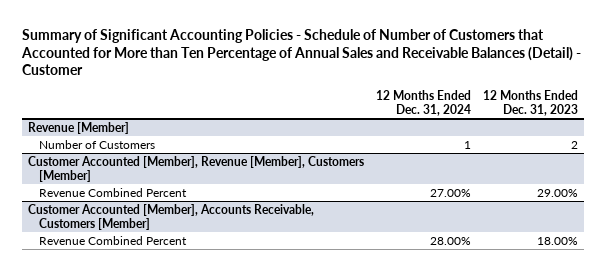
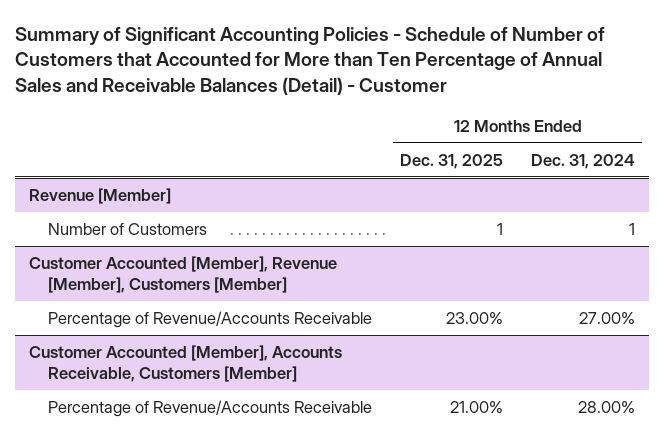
[482,89,578,116] 12 Months Ended Dec. 31, 2023 -> none
none -> [399,154,503,170] Dec. 31, 2025
[39,187,188,197] Revenue Combined Percent -> [47,311,372,329] Percentage of Revenue/Accounts Receivable
[39,235,188,245] Revenue Combined Percent -> [47,400,372,418] Percentage of Revenue/Accounts Receivable

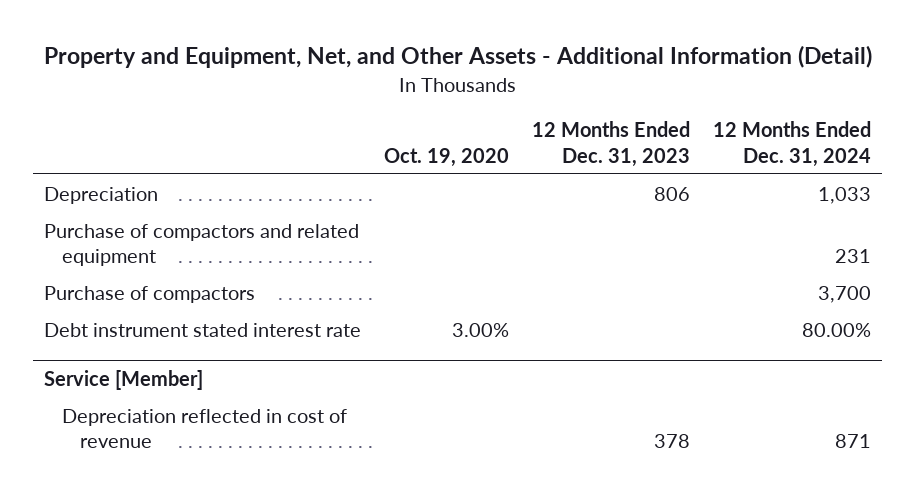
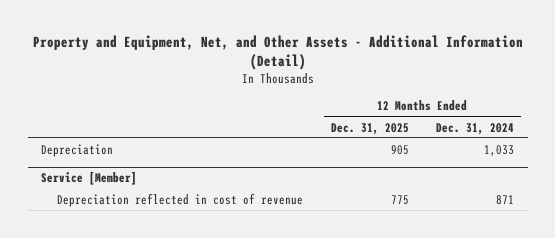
[384,147,510,167] Oct. 19, 2020 -> none
[532,121,691,167] 12 Months Ended Dec. 31, 2023 -> none
none -> [330,122,409,135] Dec. 31, 2025
[44,223,360,267] Purchase of compactors and related equipment -> none
[44,285,256,303] Purchase of compactors -> none
[44,322,362,337] Debt instrument stated interest rate -> none

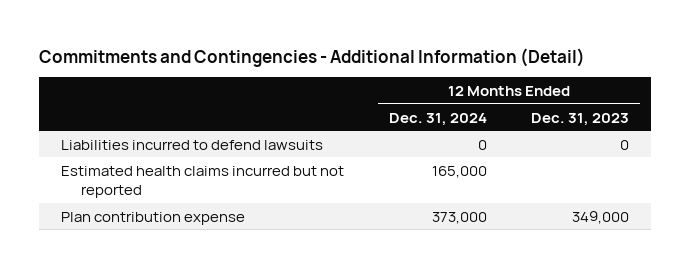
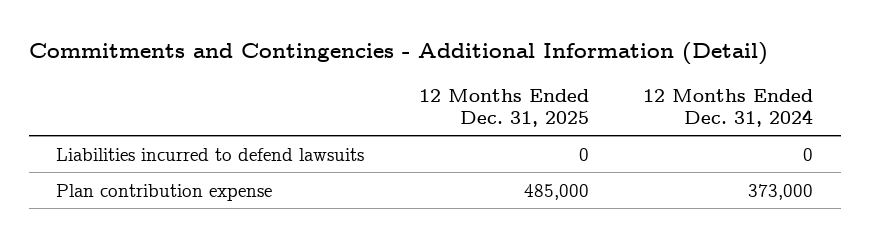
[530,112,629,126] Dec. 31, 2023 -> none
none -> [418,88,589,127] 12 Months Ended Dec. 31, 2025
[61,165,345,198] Estimated health claims incurred but not reported -> none

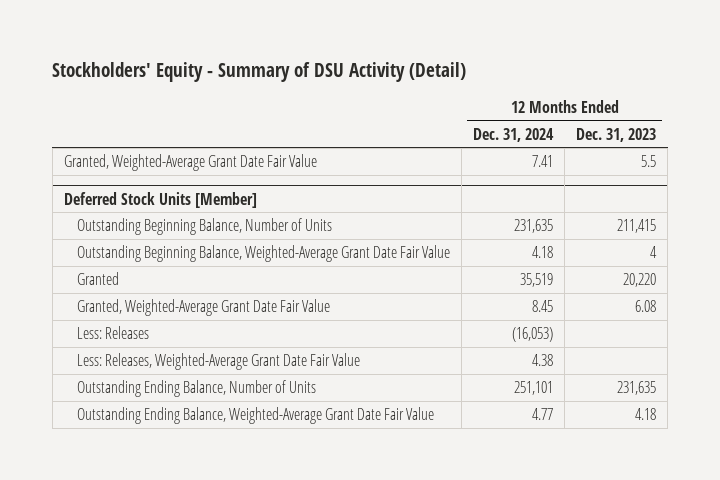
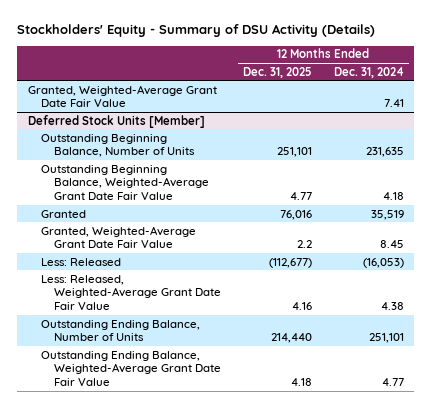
[52,62,467,83] Stockholders' Equity - Summary of DSU Activity (Detail) -> [16,24,375,38] Stockholders' Equity - Summary of DSU Activity (Details)
[576,127,657,142] Dec. 31, 2023 -> none
none -> [242,66,312,78] Dec. 31, 2025
[76,326,149,340] Less: Releases -> [41,257,122,266] Less: Released
[76,353,360,371] Less: Releases, Weighted-Average Grant Date Fair Value -> [41,274,222,311] Less: Released, Weighted-Average Grant Date Fair Value

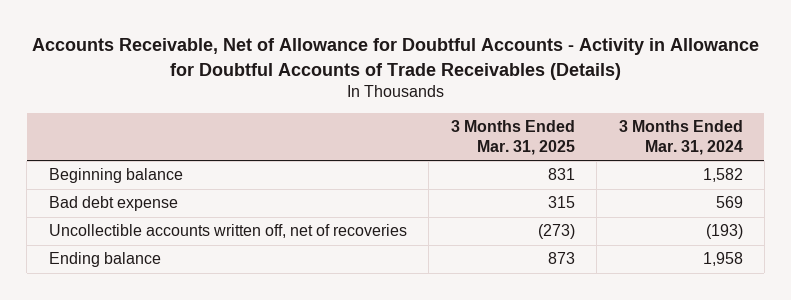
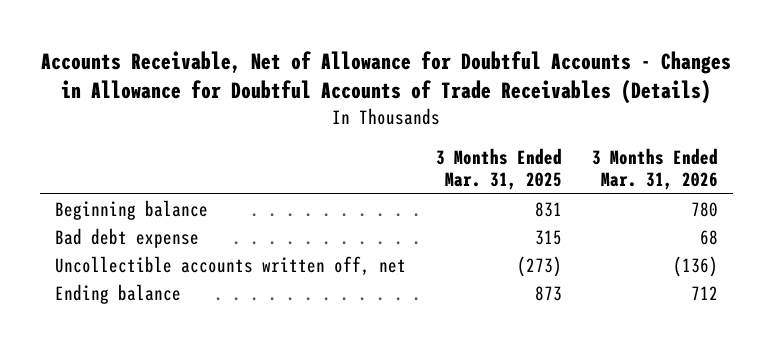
[31,38,759,80] Accounts Receivable, Net of Allowance for Doubtful Accounts - Activity in Allowance for Doubtful Accounts of Trade Receivables (Details) -> [41,51,732,105] Accounts Receivable, Net of Allowance for Doubtful Accounts - Changes in Allowance for Doubtful Accounts of Trade Receivables (Details)
[618,120,743,155] 3 Months Ended Mar. 31, 2024 -> none
none -> [591,147,718,191] 3 Months Ended Mar. 31, 2026
[48,224,407,239] Uncollectible accounts written off, net of recoveries -> [54,255,406,276] Uncollectible accounts written off, net

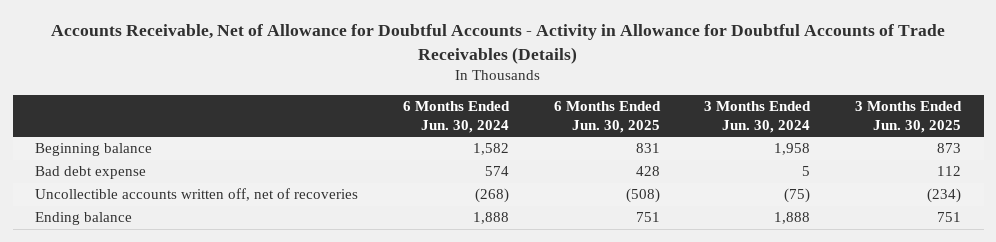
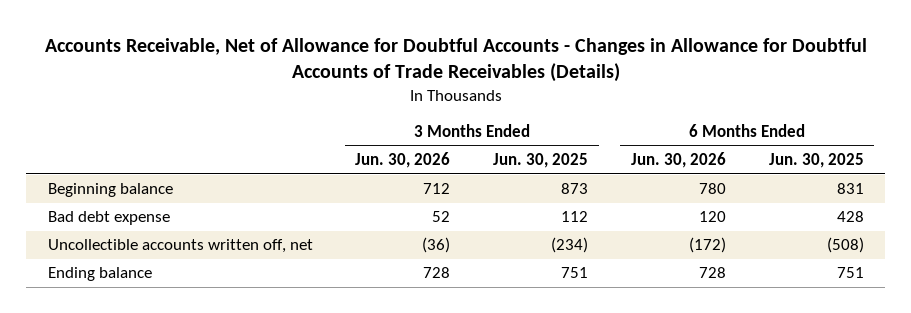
[51,24,946,64] Accounts Receivable, Net of Allowance for Doubtful Accounts - Activity in Allowance for Doubtful Accounts of Trade Receivables (Details) -> [44,38,867,83] Accounts Receivable, Net of Allowance for Doubtful Accounts - Changes in Allowance for Doubtful Accounts of Trade Receivables (Details)
[402,101,510,133] 6 Months Ended Jun. 30, 2024 -> none
[704,101,812,133] 3 Months Ended Jun. 30, 2024 -> none
none -> [355,152,451,169] Jun. 30, 2026
none -> [630,152,726,169] Jun. 30, 2026
[34,188,358,202] Uncollectible accounts written off, net of recoveries -> [47,239,313,254] Uncollectible accounts written off, net

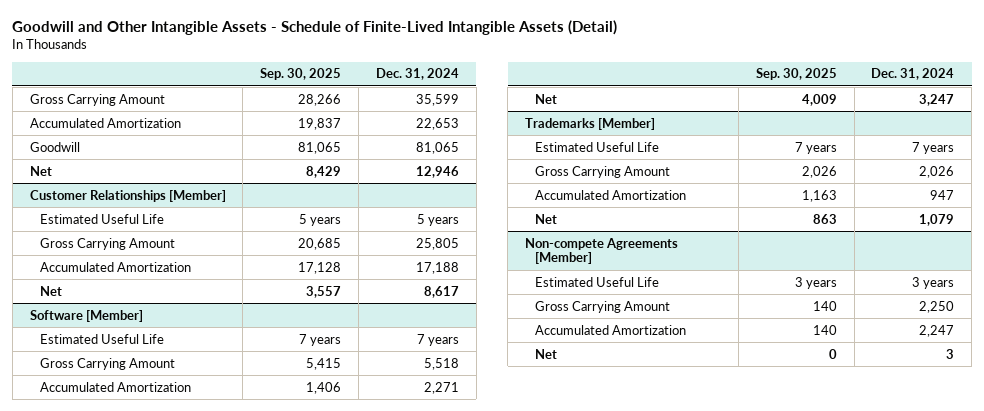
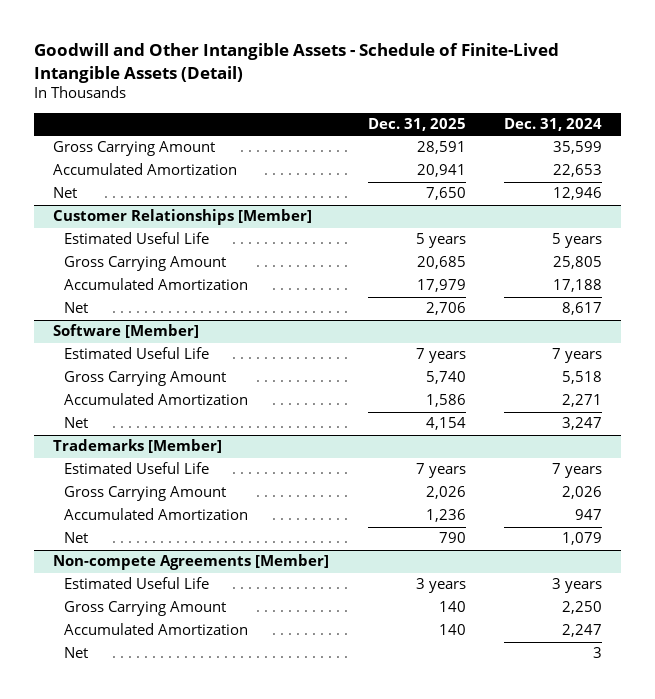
[260,68,342,81] Sep. 30, 2025 -> none
none -> [367,118,466,132] Dec. 31, 2025
[29,141,80,152] Goodwill -> none

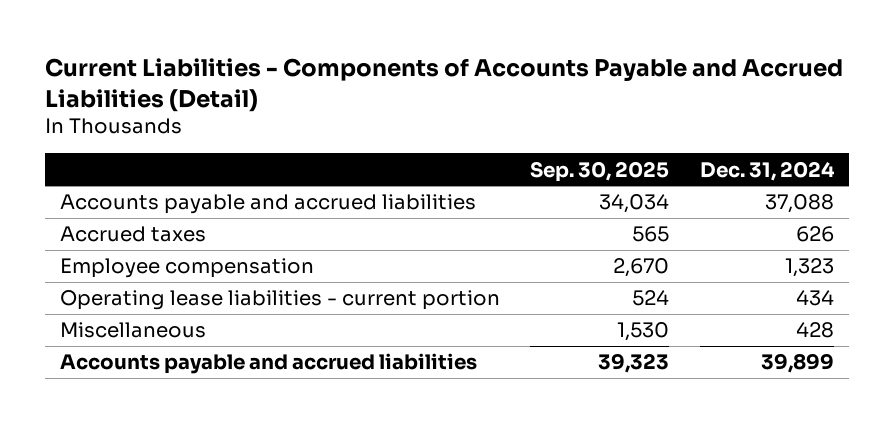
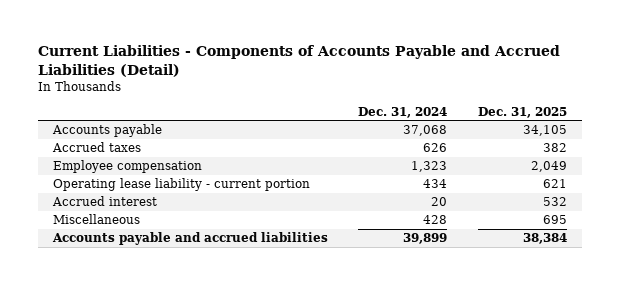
[530,160,670,182] Sep. 30, 2025 -> none
none -> [477,106,567,118] Dec. 31, 2025
[59,194,476,215] Accounts payable and accrued liabilities -> [52,124,163,138] Accounts payable
[764,194,834,214] 37,088 -> [403,125,448,137] 37,068
[59,290,500,311] Operating lease liabilities - current portion -> [53,178,311,192] Operating lease liability - current portion
none -> [52,196,158,207] Accrued interest

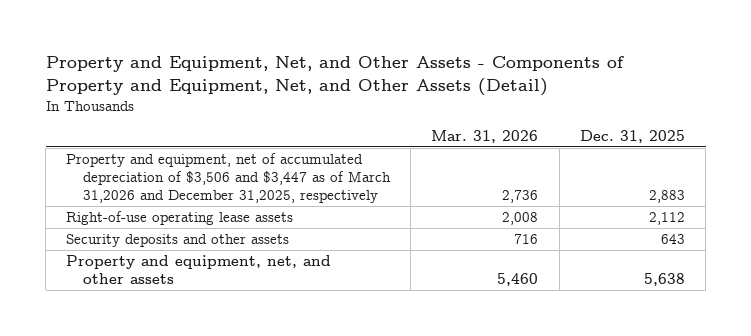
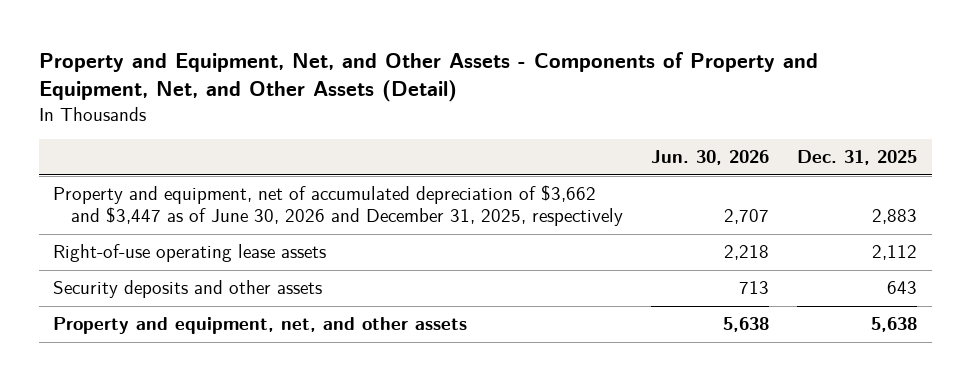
[431,130,539,144] Mar. 31, 2026 -> none
none -> [651,150,770,166] Jun. 30, 2026
[66,152,391,204] Property and equipment, net of accumulated depreciation of $3,506 and $3,447 as of March 31,2026 and December 31,2025, respectively -> [53,185,623,227] Property and equipment, net of accumulated depreciation of $3,662 and $3,447 as of June 30, 2026 and December 31, 2025, respectively

